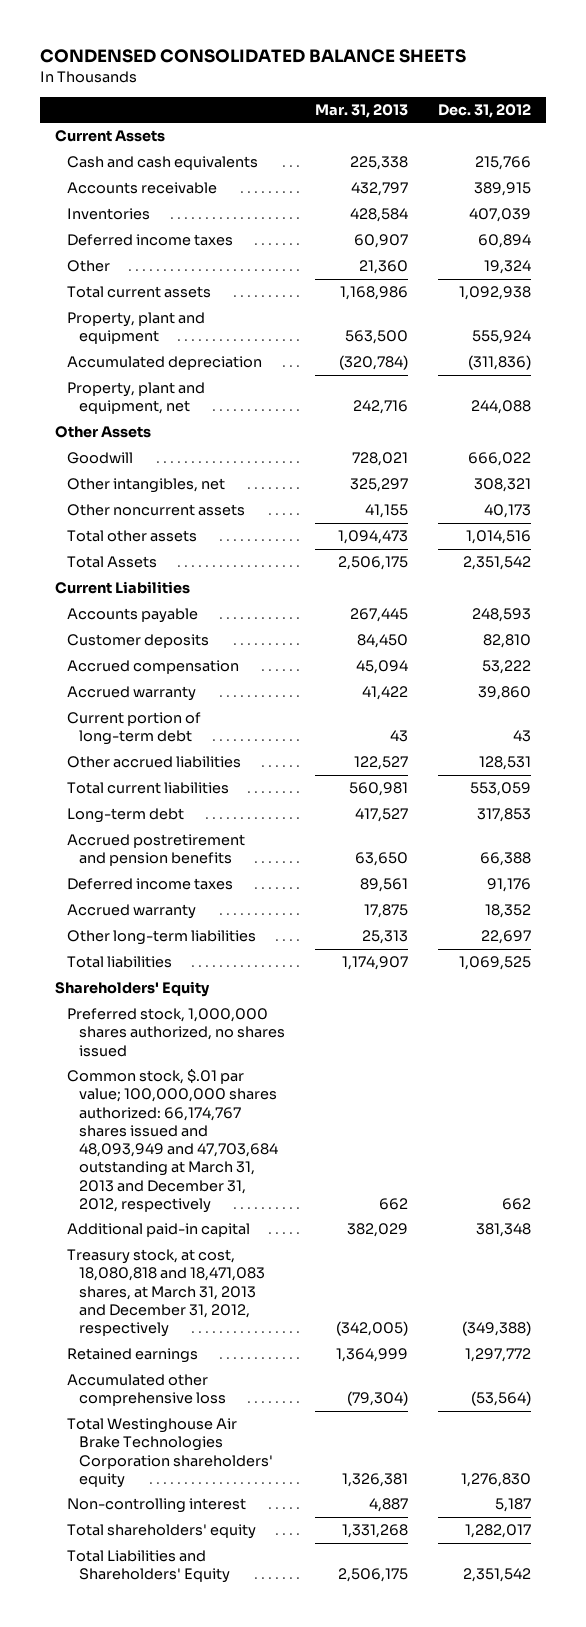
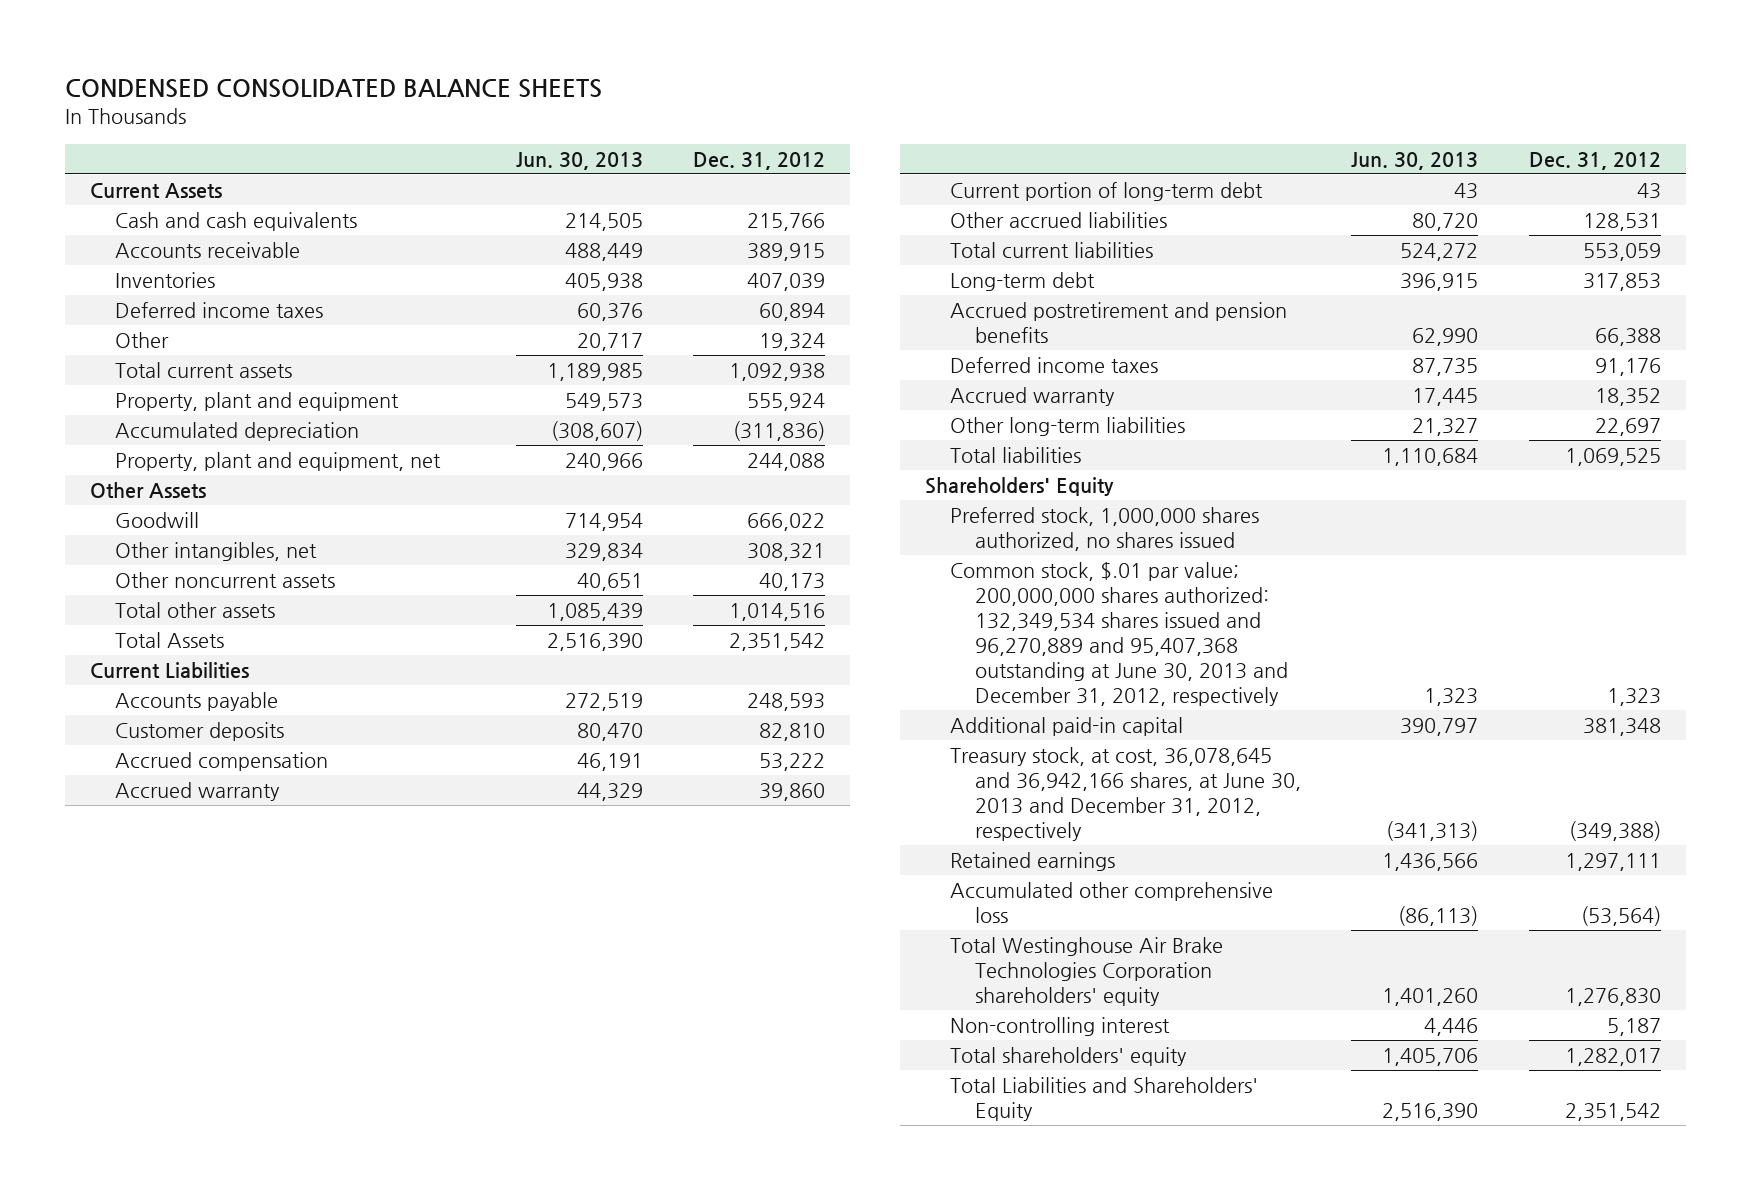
[315,103,409,118] Mar. 31, 2013 -> none
none -> [515,151,643,170] Jun. 30, 2013
[66,1069,278,1213] Common stock, $.01 par value; 100,000,000 shares authorized: 66,174,767 shares issued and 48,093,949 and 47,703,684 outstanding at March 31, 2013 and December 31, 2012, respectively -> [950,562,1289,706] Common stock, $.01 par value; 200,000,000 shares authorized: 132,349,534 shares issued and 96,270,889 and 95,407,368 outstanding at June 30, 2013 and December 31, 2012, respectively
[502,1197,532,1210] 662 -> [1606,687,1661,706] 1,323
[66,1249,265,1338] Treasury stock, at cost, 18,080,818 and 18,471,083 shares, at March 31, 2013 and December 31, 2012, respectively -> [950,747,1302,841] Treasury stock, at cost, 36,078,645 and 36,942,166 shares, at June 30, 2013 and December 31, 2012, respectively
[465,1348,532,1363] 1,297,772 -> [1564,853,1661,872] 1,297,111

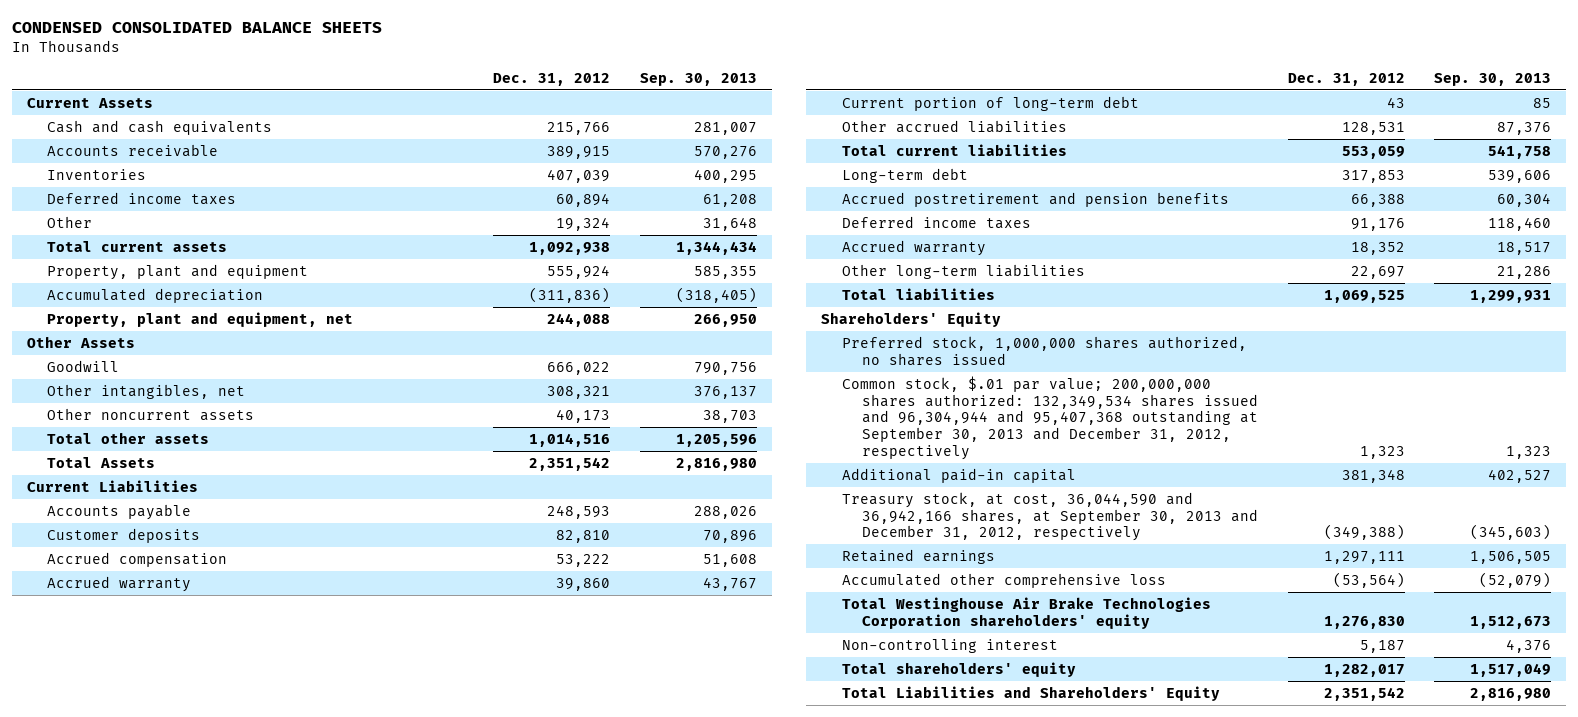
[515,151,643,170] Jun. 30, 2013 -> none
none -> [639,72,757,86] Sep. 30, 2013
[950,562,1289,706] Common stock, $.01 par value; 200,000,000 shares authorized: 132,349,534 shares issued and 96,270,889 and 95,407,368 outstanding at June 30, 2013 and December 31, 2012, respectively -> [841,375,1259,460] Common stock, $.01 par value; 200,000,000 shares authorized: 132,349,534 shares issued and 96,304,944 and 95,407,368 outstanding at September 30, 2013 and December 31, 2012, respectively
[950,747,1302,841] Treasury stock, at cost, 36,078,645 and 36,942,166 shares, at June 30, 2013 and December 31, 2012, respectively -> [841,491,1259,542] Treasury stock, at cost, 36,044,590 and 36,942,166 shares, at September 30, 2013 and December 31, 2012, respectively

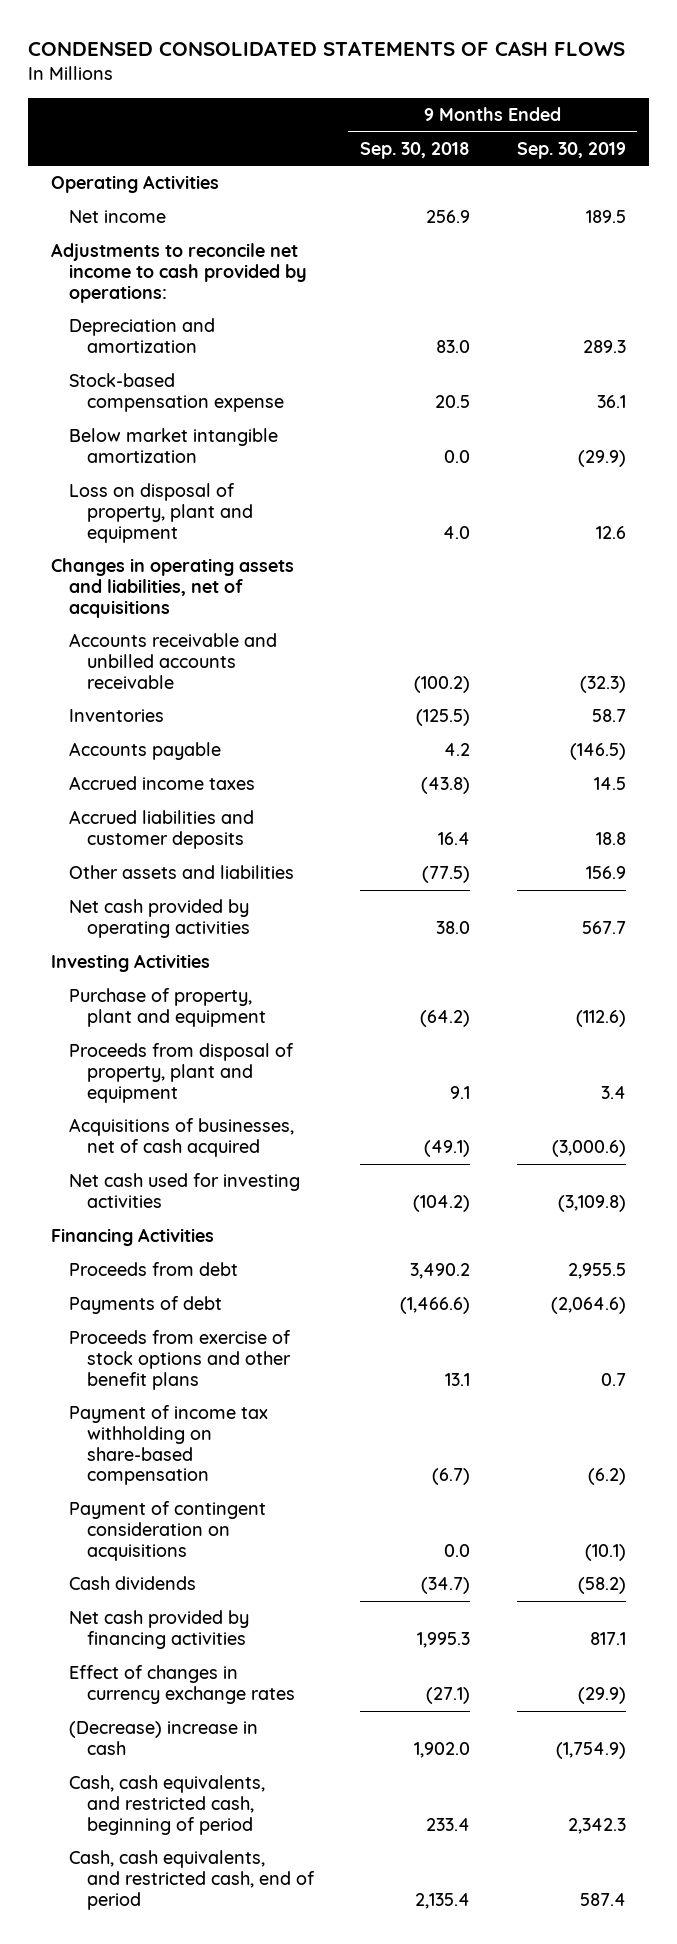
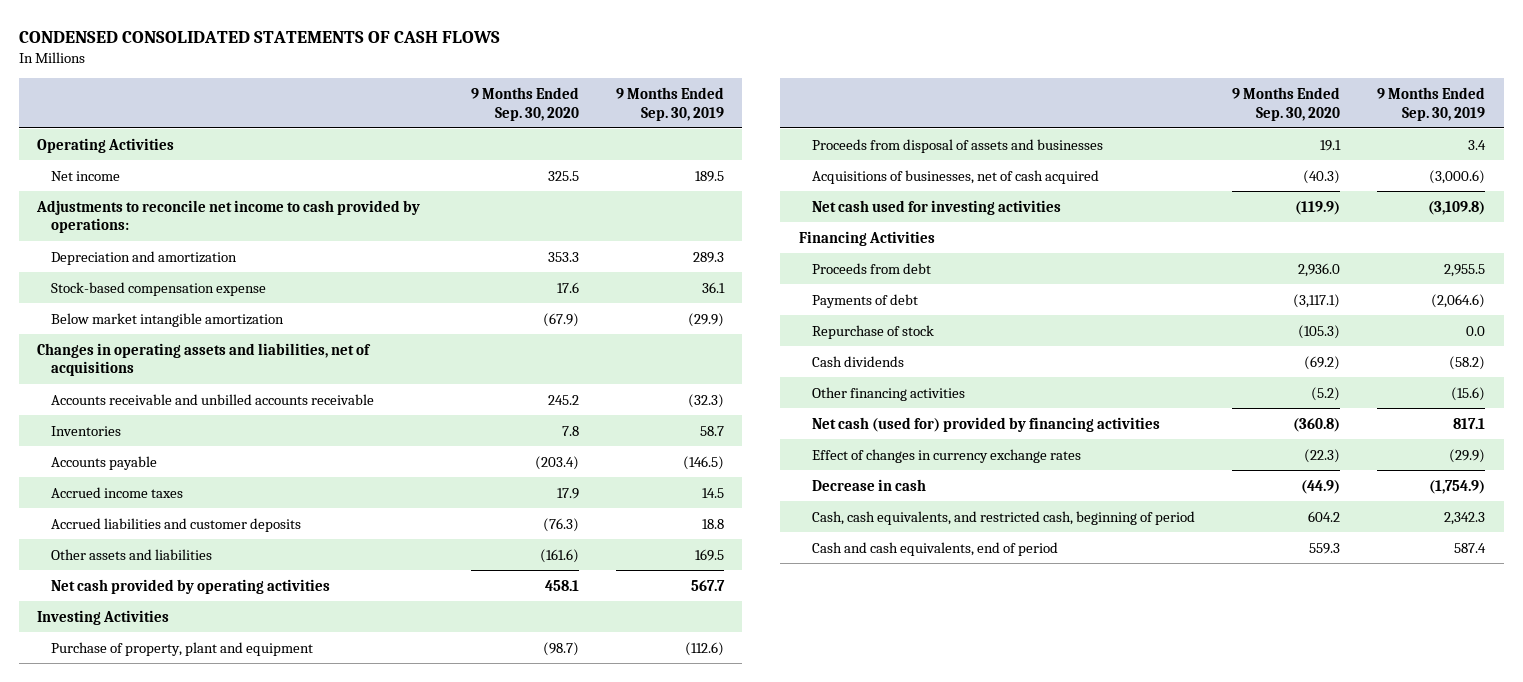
[360,141,471,159] Sep. 30, 2018 -> none
none -> [470,86,579,121] 9 Months Ended Sep. 30, 2020
[68,483,253,543] Loss on disposal of property, plant and equipment -> none
[585,866,626,880] 156.9 -> [694,548,724,561] 169.5
[68,1043,294,1103] Proceeds from disposal of property, plant and equipment -> [812,138,1104,153] Proceeds from disposal of assets and businesses
[68,1330,291,1390] Proceeds from exercise of stock options and other benefit plans -> none
[68,1405,268,1486] Payment of income tax withholding on share-based compensation -> none
[68,1501,266,1561] Payment of contingent consideration on acquisitions -> none
none -> [812,324,935,339] Repurchase of stock
none -> [812,386,966,401] Other financing activities
[68,1610,249,1649] Net cash provided by financing activities -> [812,416,1161,432] Net cash (used for) provided by financing activities
[68,1721,258,1755] (Decrease) increase in cash -> [812,478,927,491] Decrease in cash
[68,1850,315,1910] Cash, cash equivalents, and restricted cash, end of period -> [812,541,1059,556] Cash and cash equivalents, end of period

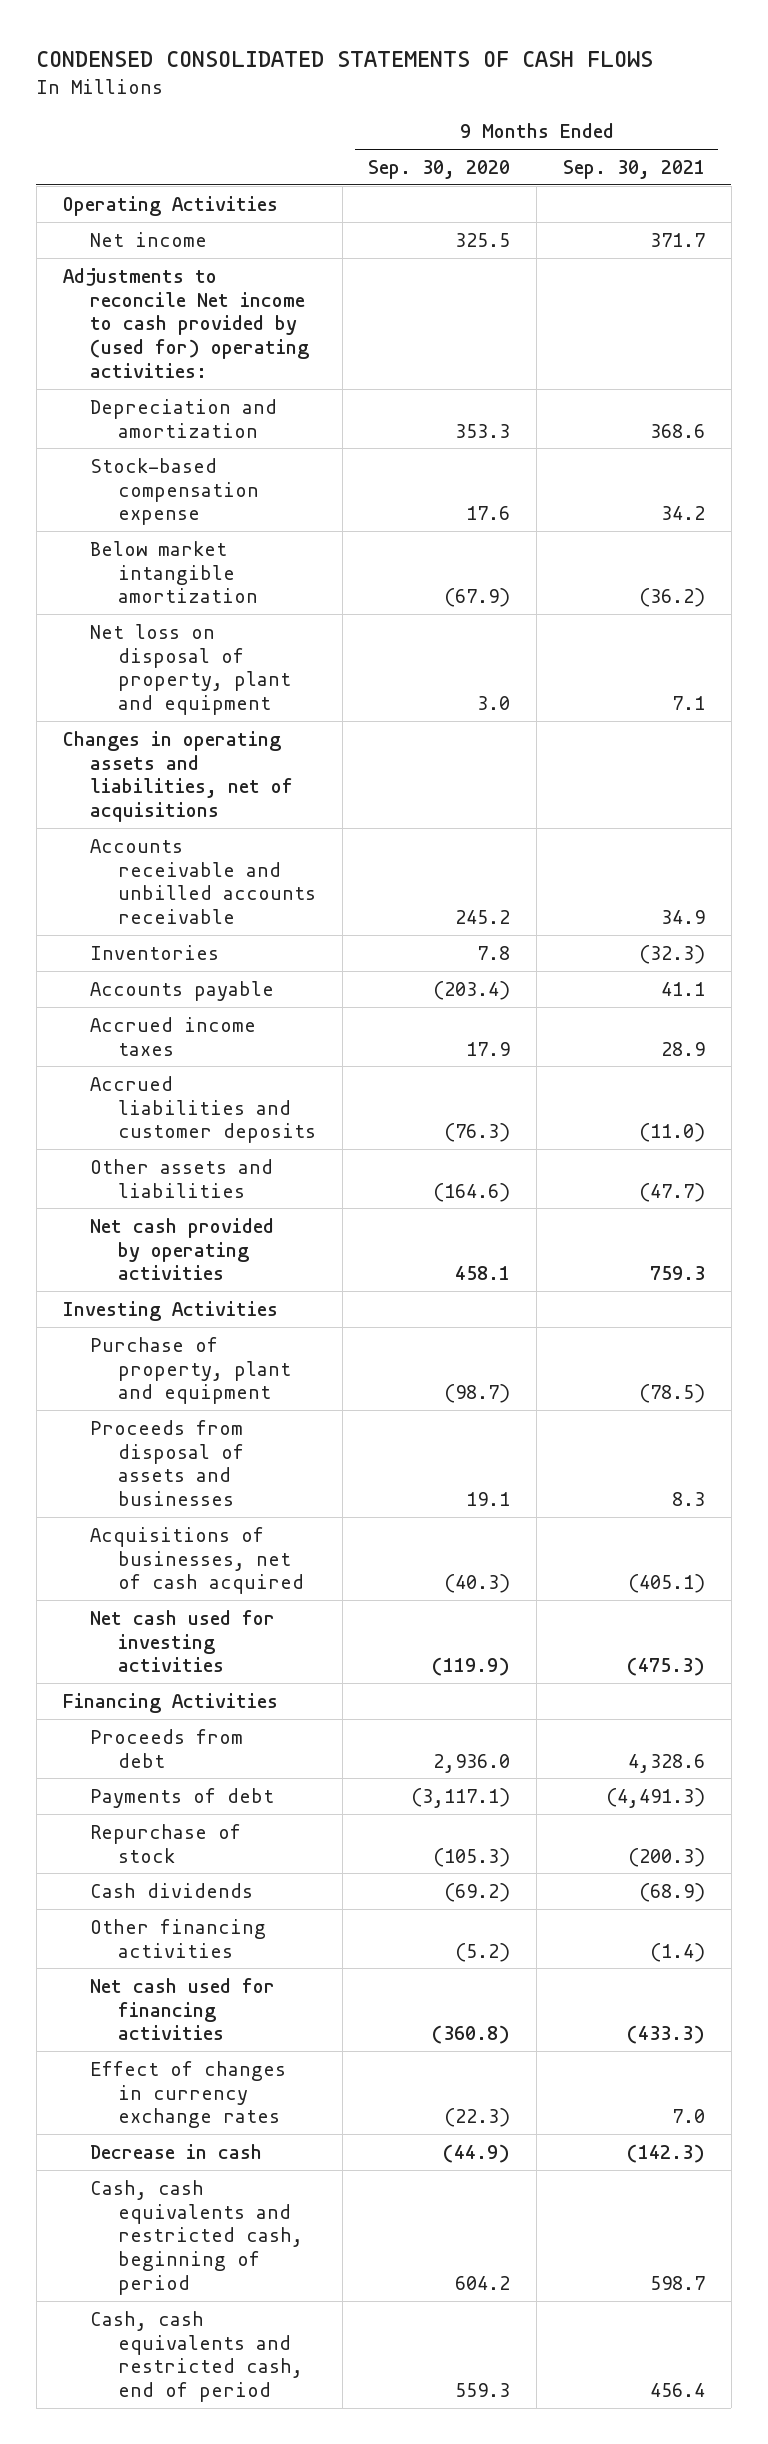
[615,86,724,121] 9 Months Ended Sep. 30, 2019 -> none
none -> [563,160,706,180] Sep. 30, 2021
[36,199,421,234] Adjustments to reconcile net income to cash provided by operations: -> [62,267,310,379] Adjustments to reconcile Net income to cash provided by (used for) operating activities:
none -> [90,623,291,716] Net loss on disposal of property, plant and equipment
[539,548,579,563] (161.6) -> [433,1182,511,1202] (164.6)
[812,416,1161,432] Net cash (used for) provided by financing activities -> [90,1977,276,2041] Net cash used for financing activities
[812,510,1196,525] Cash, cash equivalents, and restricted cash, beginning of period -> [90,2179,303,2296] Cash, cash equivalents and restricted cash, beginning of period
[812,541,1059,556] Cash and cash equivalents, end of period -> [90,2310,303,2403] Cash, cash equivalents and restricted cash, end of period

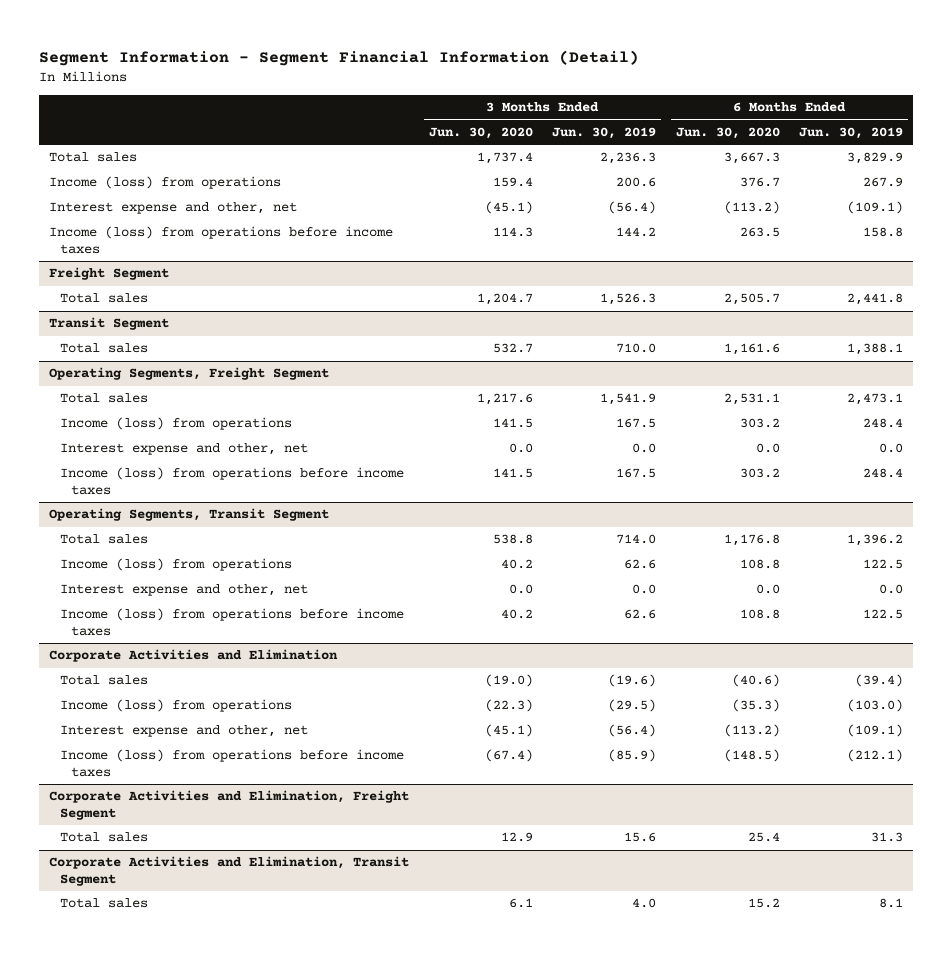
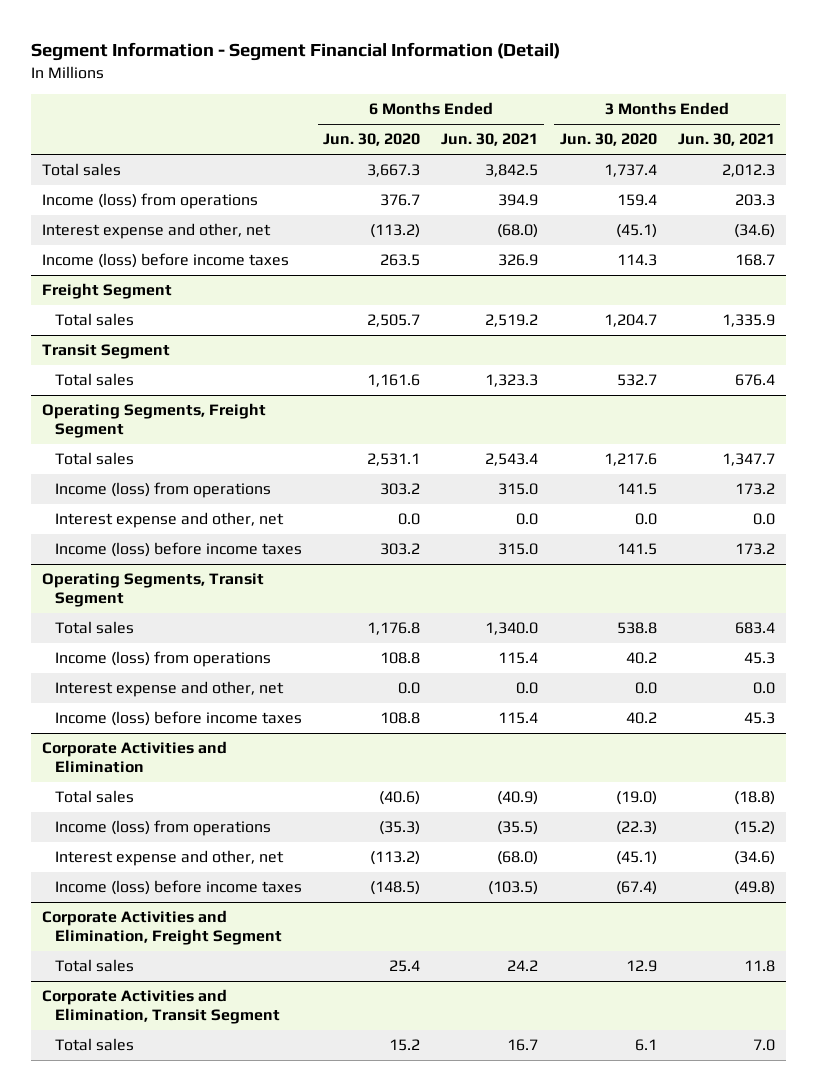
[552,127,657,140] Jun. 30, 2019 -> none
[799,127,904,140] Jun. 30, 2019 -> none
none -> [441,133,539,147] Jun. 30, 2021
none -> [678,133,776,147] Jun. 30, 2021
[49,226,394,255] Income (loss) from operations before income taxes -> [41,253,289,269] Income (loss) before income taxes
[60,467,405,496] Income (loss) from operations before income taxes -> [54,542,302,558] Income (loss) before income taxes
[60,608,405,637] Income (loss) from operations before income taxes -> [54,711,302,727] Income (loss) before income taxes
[60,749,405,778] Income (loss) from operations before income taxes -> [54,880,302,896] Income (loss) before income taxes

